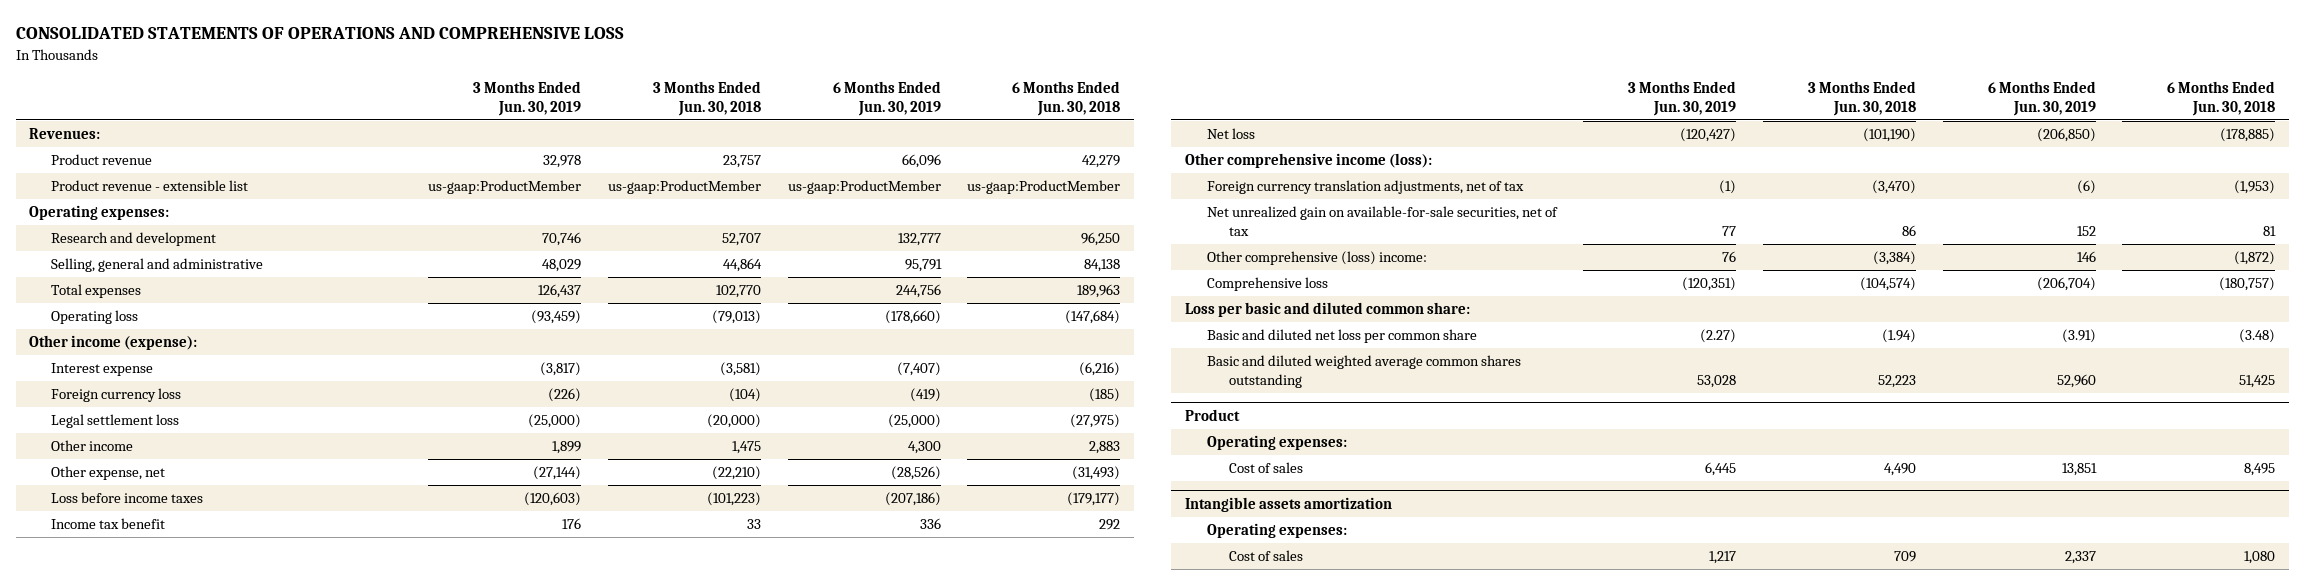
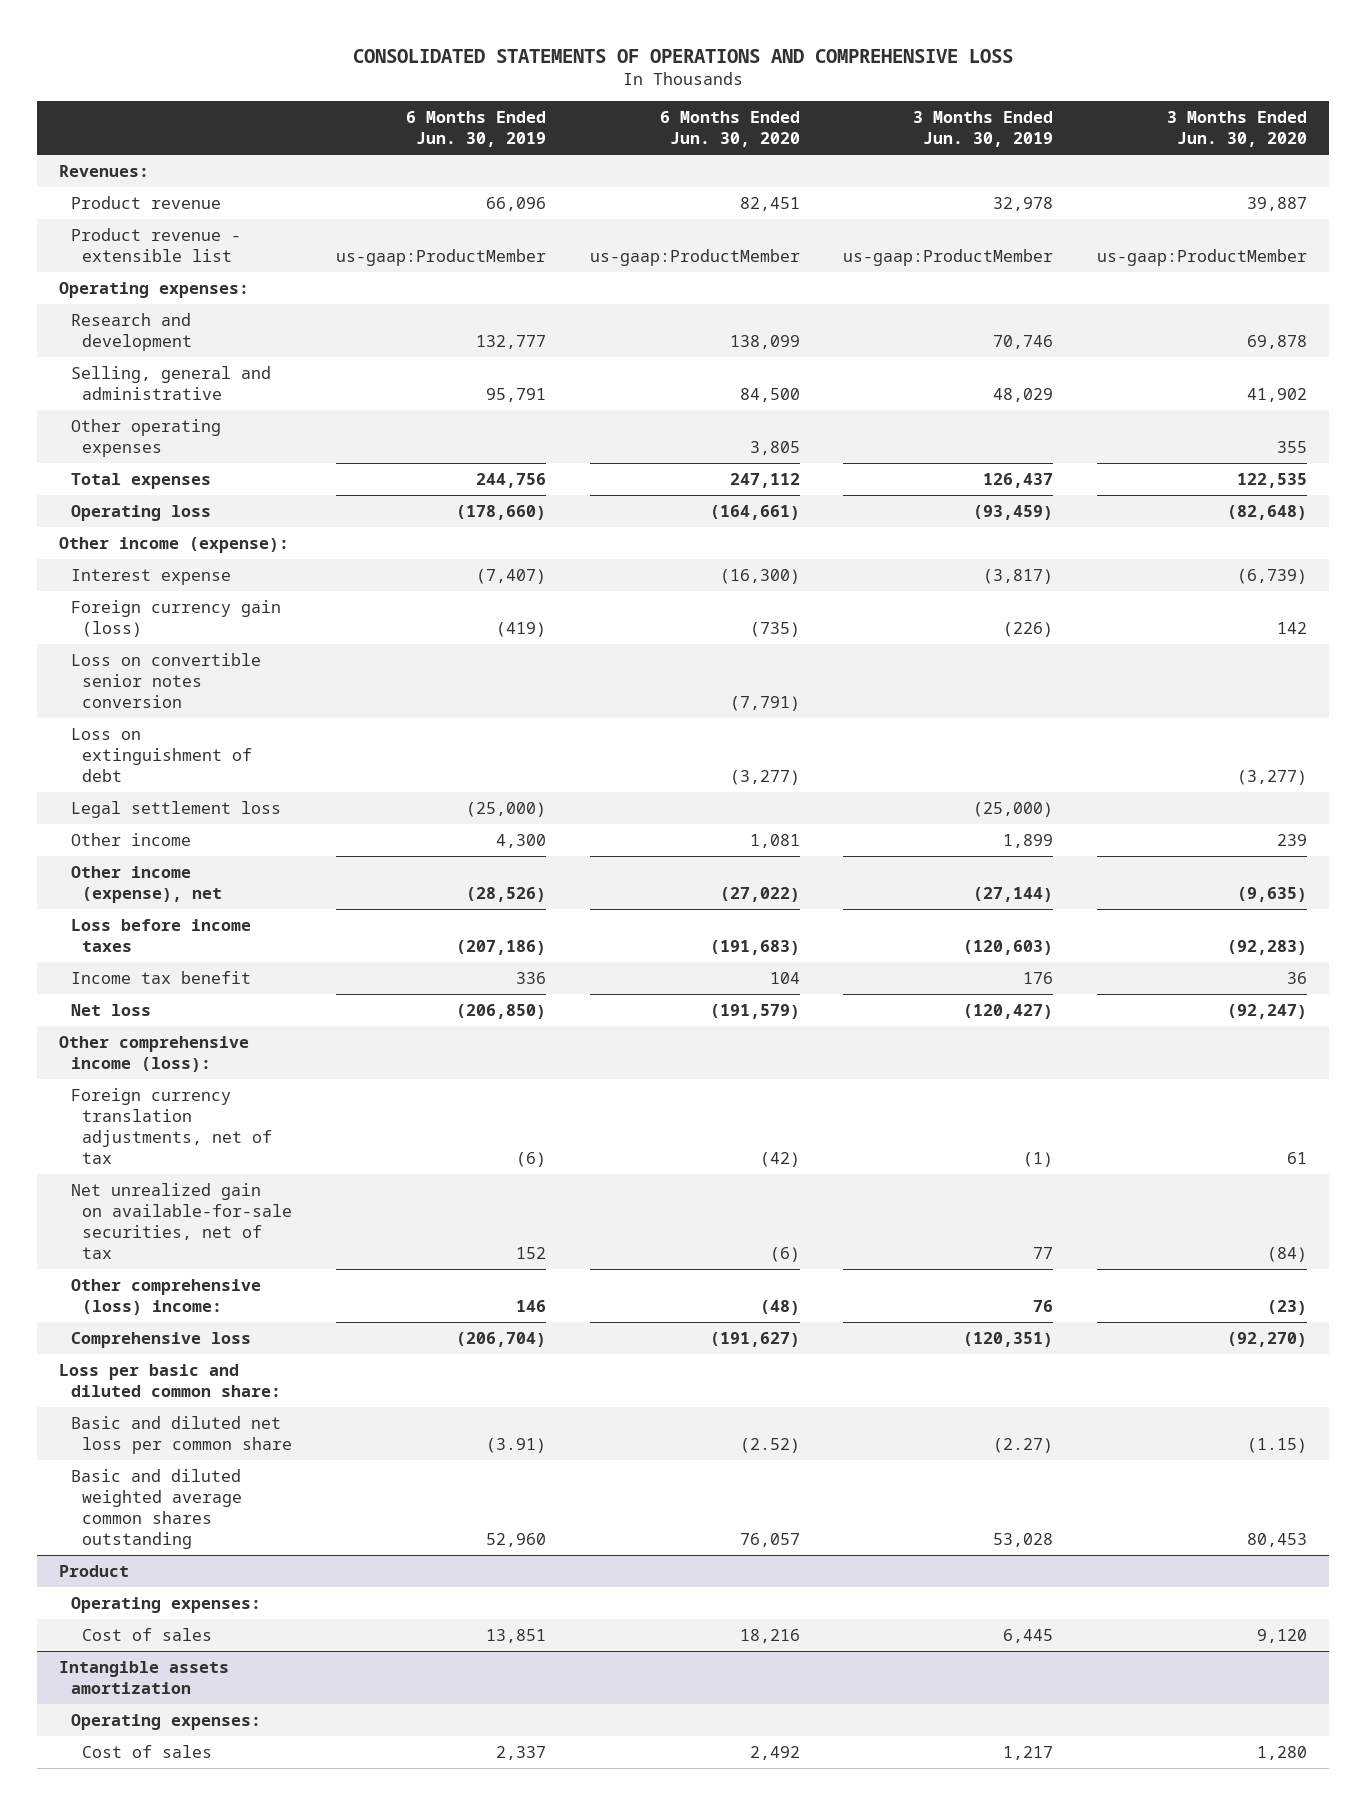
[652,81,761,117] 3 Months Ended Jun. 30, 2018 -> none
[1012,81,1121,117] 6 Months Ended Jun. 30, 2018 -> none
none -> [659,111,800,148] 6 Months Ended Jun. 30, 2020
none -> [1167,111,1308,148] 3 Months Ended Jun. 30, 2020
none -> [70,418,221,457] Other operating expenses
[51,388,182,403] Foreign currency loss -> [70,599,281,637] Foreign currency gain (loss)
none -> [70,652,261,708] Loss on convertible senior notes conversion
none -> [70,727,253,782] Loss on extinguishment of debt
[51,466,166,481] Other expense, net -> [70,865,223,903] Other income (expense), net

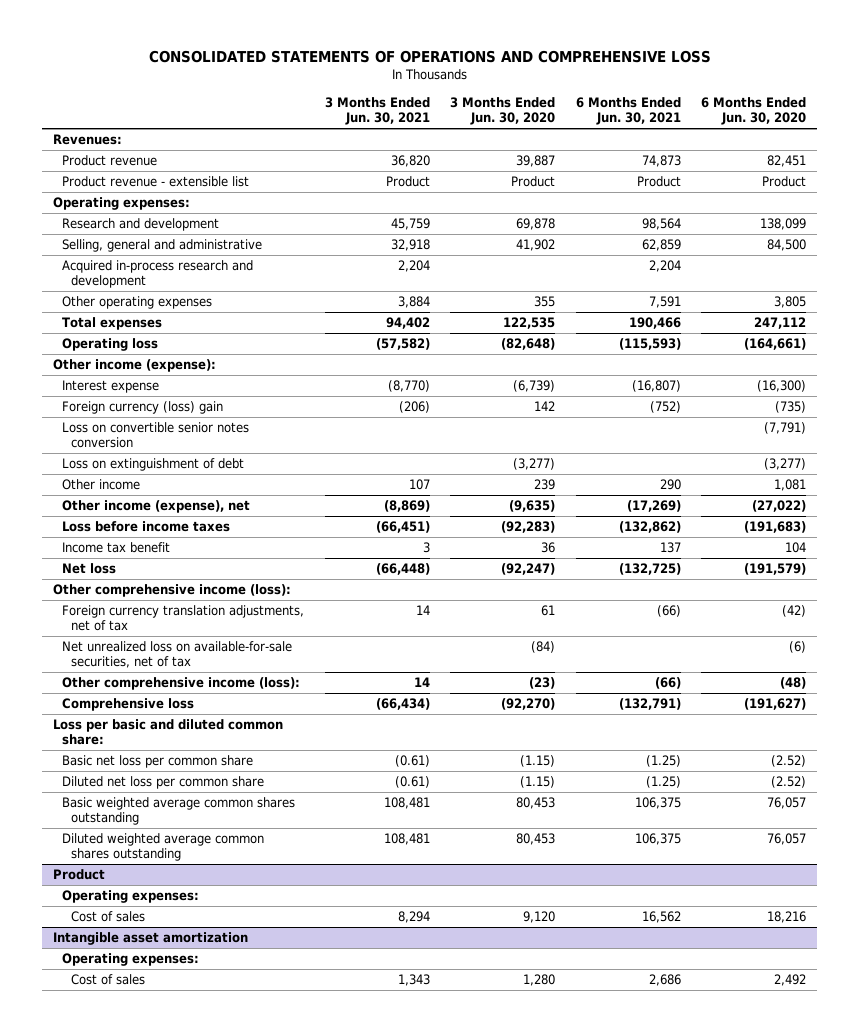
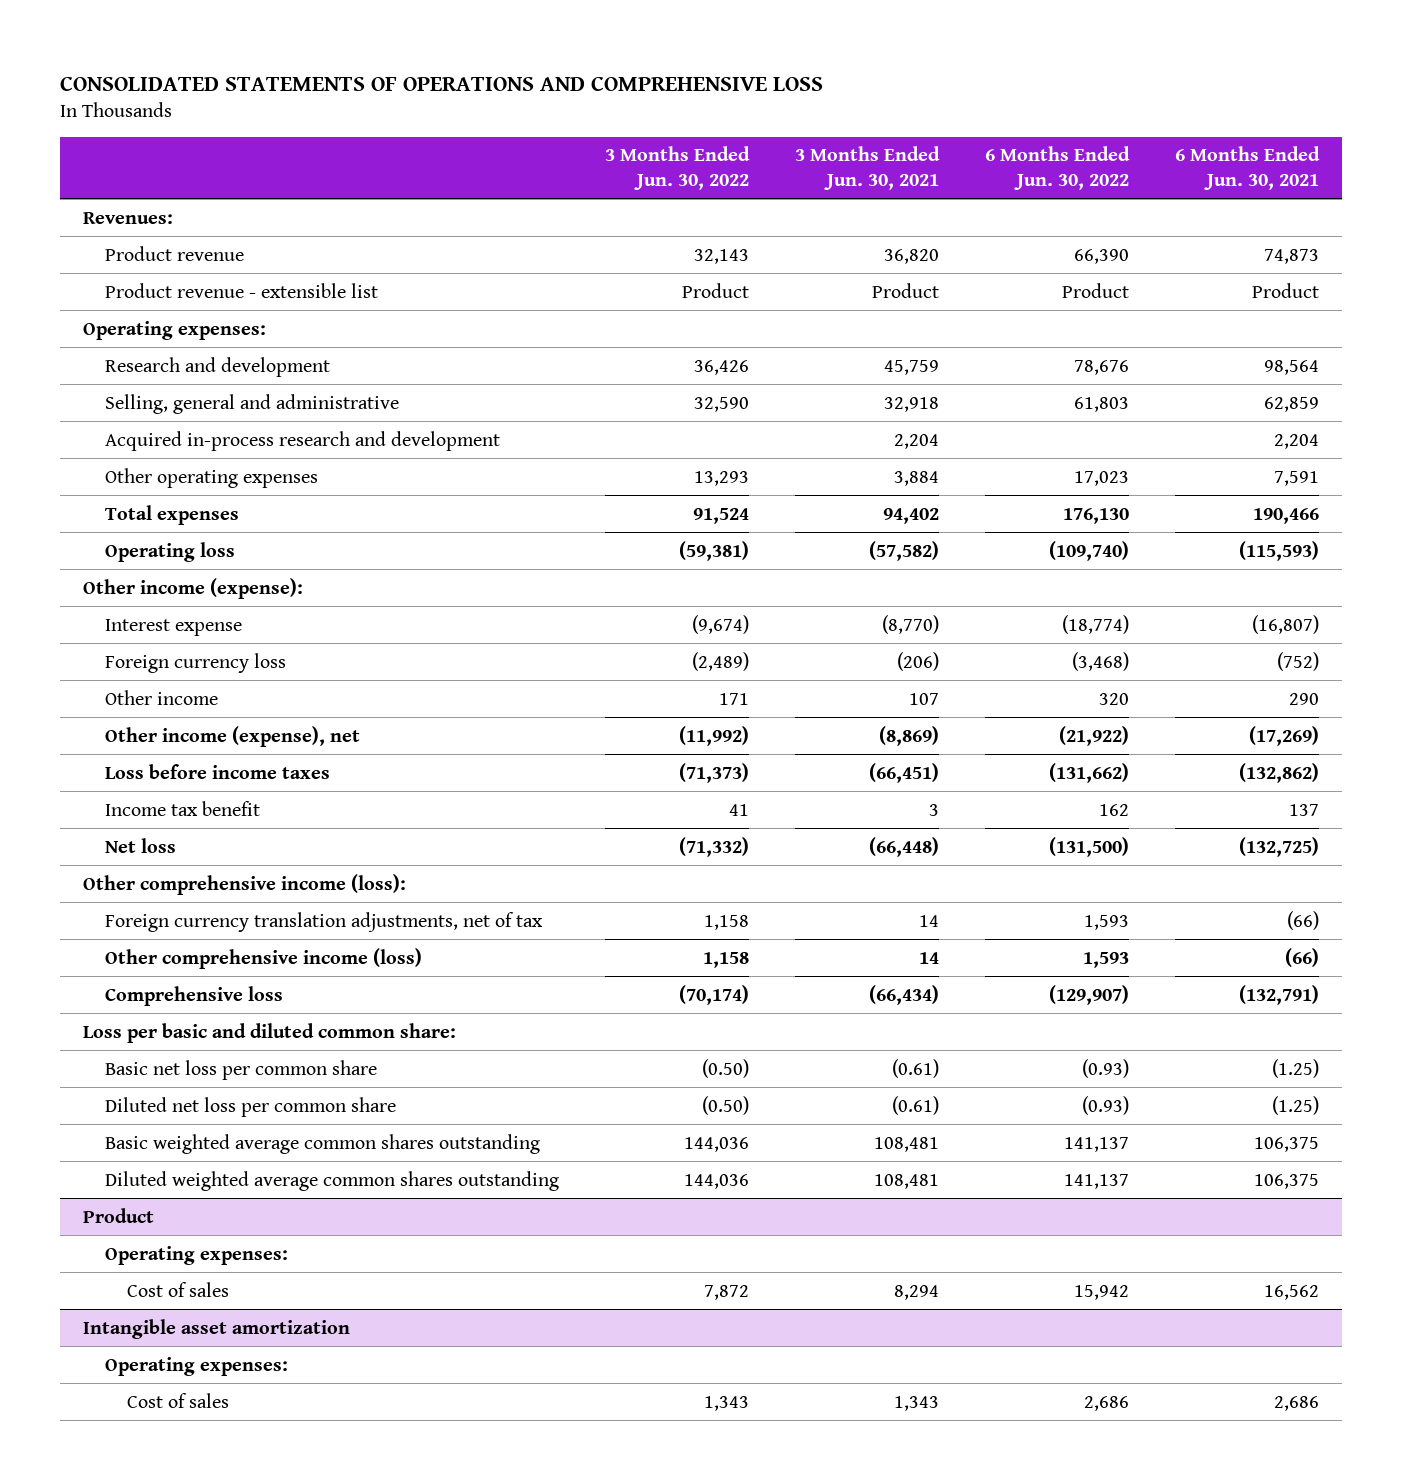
[450,97,556,126] 3 Months Ended Jun. 30, 2020 -> none
[701,97,807,126] 6 Months Ended Jun. 30, 2020 -> none
none -> [605,146,751,190] 3 Months Ended Jun. 30, 2022
none -> [984,146,1130,190] 6 Months Ended Jun. 30, 2022
[61,422,249,449] Loss on convertible senior notes conversion -> none
[61,458,244,472] Loss on extinguishment of debt -> none
[61,401,223,415] Foreign currency (loss) gain -> [105,652,287,673] Foreign currency loss
[61,641,292,669] Net unrealized loss on available-for-sale securities, net of tax -> none
[61,677,300,691] Other comprehensive income (loss): -> [105,947,423,969] Other comprehensive income (loss)

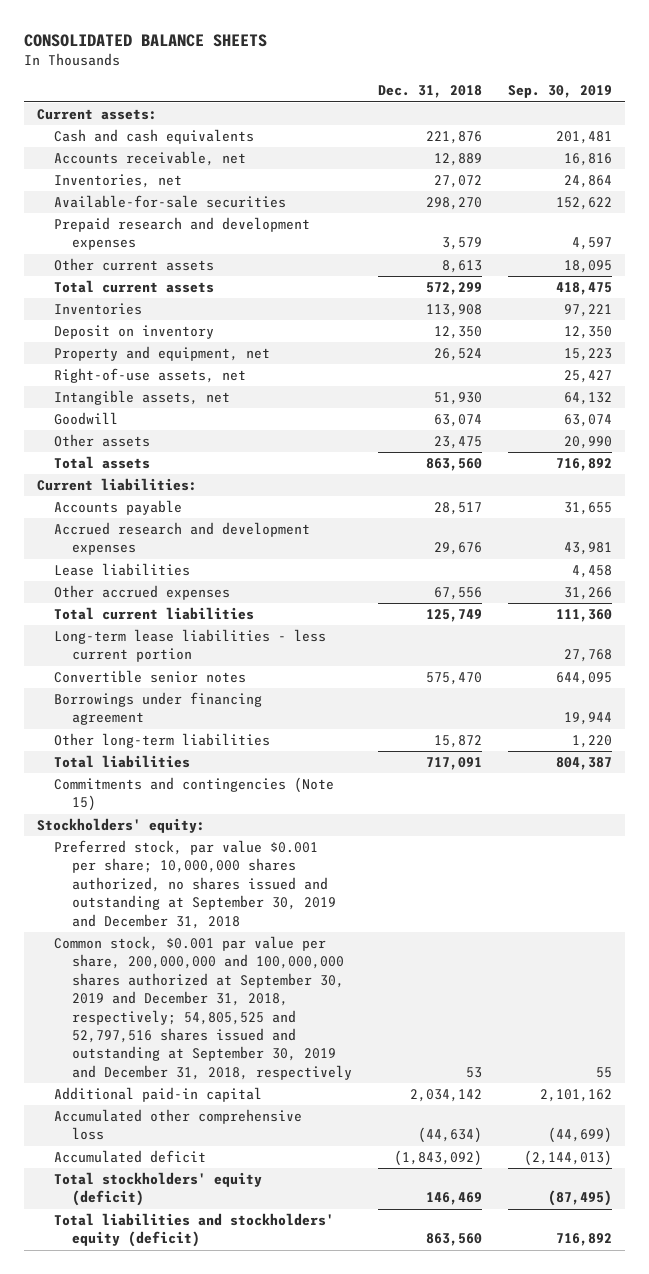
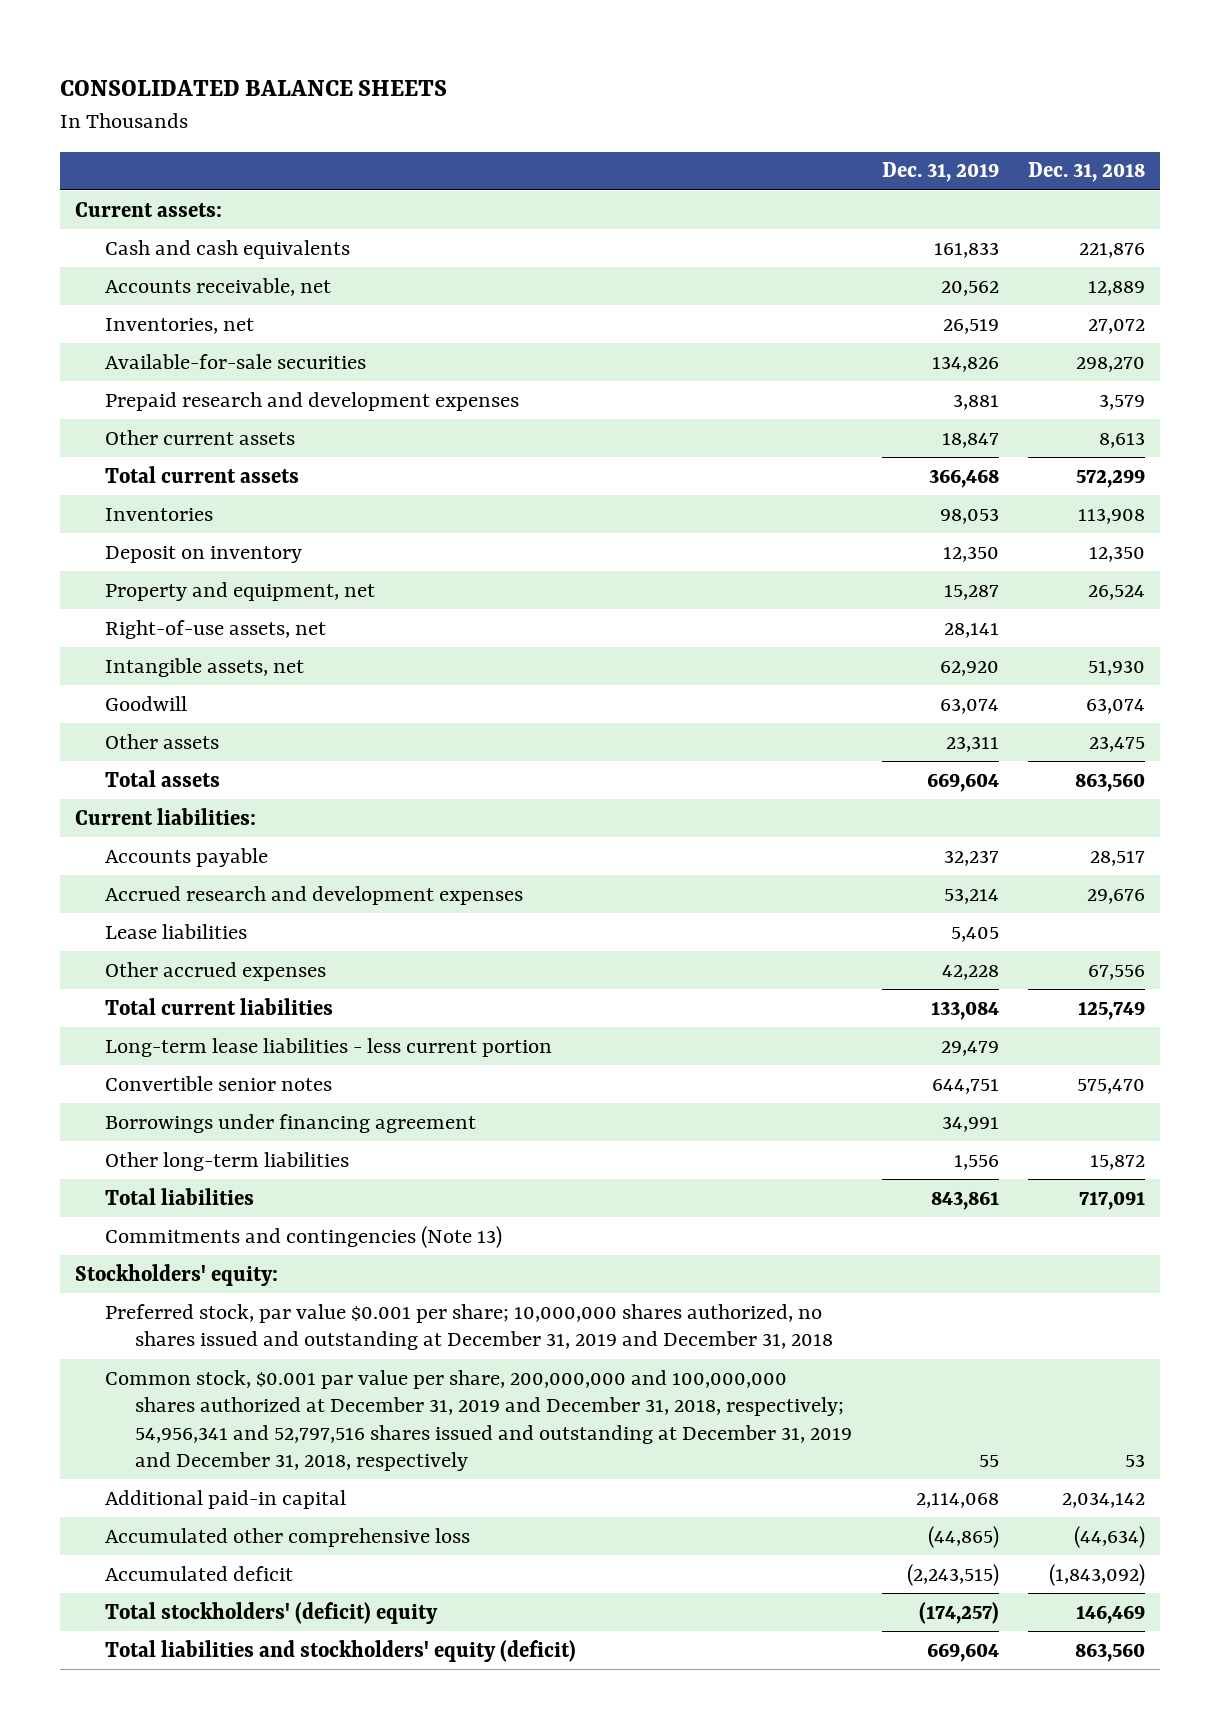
[507,85,612,99] Sep. 30, 2019 -> none
none -> [881,162,999,183] Dec. 31, 2019
[54,777,335,812] Commitments and contingencies (Note 15) -> [104,1225,502,1248] Commitments and contingencies (Note 13)
[54,840,337,929] Preferred stock, par value $0.001 per share; 10,000,000 shares authorized, no shares issued and outstanding at September 30, 2019 and December 31, 2018 -> [104,1303,834,1351] Preferred stock, par value $0.001 per share; 10,000,000 shares authorized, no shares issued and outstanding at December 31, 2019 and December 31, 2018
[54,936,353,1080] Common stock, $0.001 par value per share, 200,000,000 and 100,000,000 shares authorized at September 30, 2019 and December 31, 2018, respectively; 54,805,525 and 52,797,516 shares issued and outstanding at September 30, 2019 and December 31, 2018, respectively -> [104,1369,853,1472] Common stock, $0.001 par value per share, 200,000,000 and 100,000,000 shares authorized at December 31, 2019 and December 31, 2018, respectively; 54,956,341 and 52,797,516 shares issued and outstanding at December 31, 2019 and December 31, 2018, respectively
[54,1172,263,1207] Total stockholders' equity (deficit) -> [104,1601,438,1624] Total stockholders' (deficit) equity

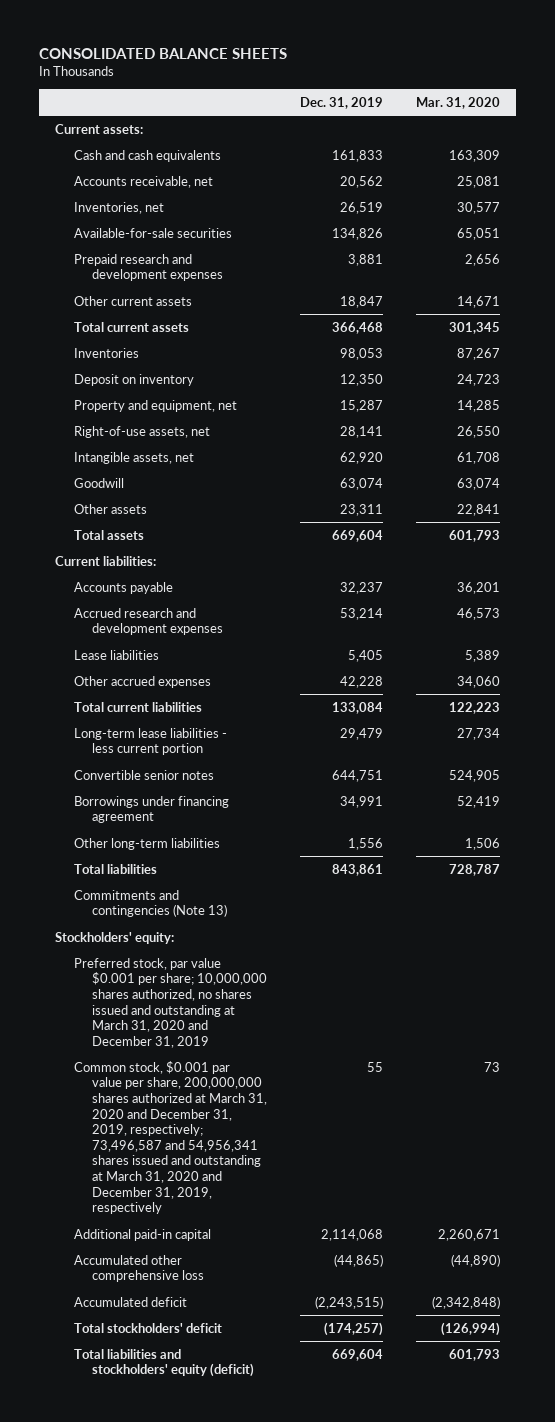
[1028,162,1146,183] Dec. 31, 2018 -> none
none -> [415,96,500,109] Mar. 31, 2020
[104,1303,834,1351] Preferred stock, par value $0.001 per share; 10,000,000 shares authorized, no shares issued and outstanding at December 31, 2019 and December 31, 2018 -> [73,957,268,1048] Preferred stock, par value $0.001 per share; 10,000,000 shares authorized, no shares issued and outstanding at March 31, 2020 and December 31, 2019
[104,1369,853,1472] Common stock, $0.001 par value per share, 200,000,000 and 100,000,000 shares authorized at December 31, 2019 and December 31, 2018, respectively; 54,956,341 and 52,797,516 shares issued and outstanding at December 31, 2019 and December 31, 2018, respectively -> [73,1060,268,1215] Common stock, $0.001 par value per share, 200,000,000 shares authorized at March 31, 2020 and December 31, 2019, respectively; 73,496,587 and 54,956,341 shares issued and outstanding at March 31, 2020 and December 31, 2019, respectively
[104,1601,438,1624] Total stockholders' (deficit) equity -> [73,1322,222,1333] Total stockholders' deficit

